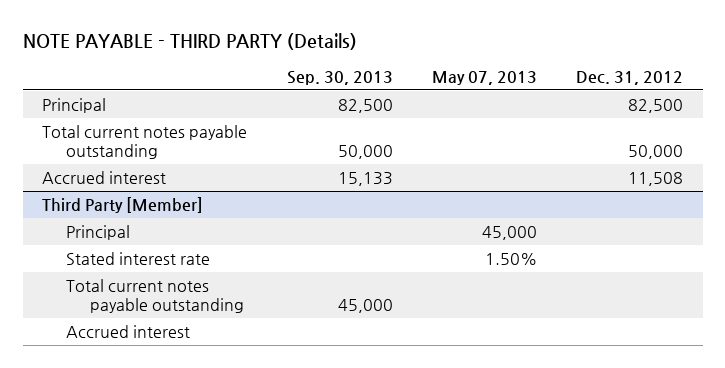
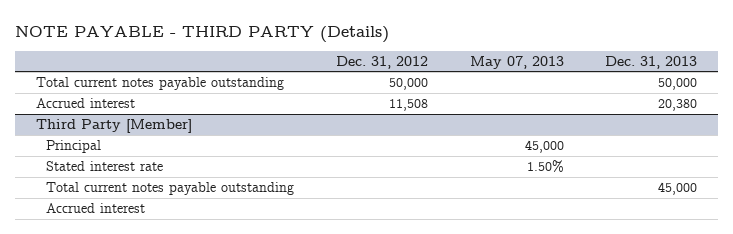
[286,70,393,85] Sep. 30, 2013 -> none
none -> [605,55,698,69] Dec. 31, 2013
[42,98,107,114] Principal -> none

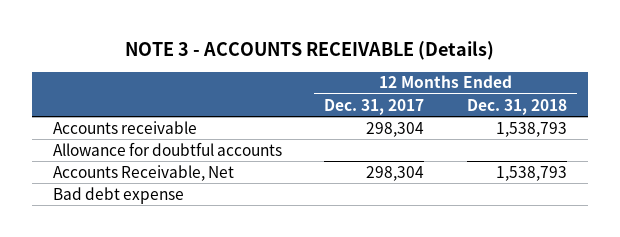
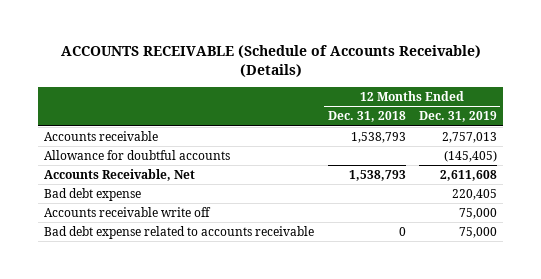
[124,40,494,60] NOTE 3 - ACCOUNTS RECEIVABLE (Details) -> [60,45,481,78] ACCOUNTS RECEIVABLE (Schedule of Accounts Receivable) (Details)
[324,98,425,115] Dec. 31, 2017 -> none
none -> [418,111,497,123] Dec. 31, 2019
none -> [44,206,212,217] Accounts receivable write off
none -> [44,225,315,239] Bad debt expense related to accounts receivable

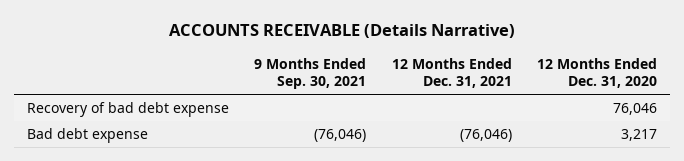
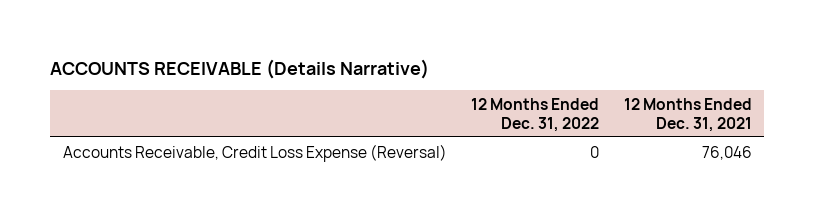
[254,57,367,90] 9 Months Ended Sep. 30, 2021 -> none
[537,57,658,89] 12 Months Ended Dec. 31, 2020 -> none
none -> [471,97,600,132] 12 Months Ended Dec. 31, 2022
[26,102,229,118] Recovery of bad debt expense -> none
[26,128,148,144] Bad debt expense -> none
none -> [62,143,447,162] Accounts Receivable, Credit Loss Expense (Reversal)

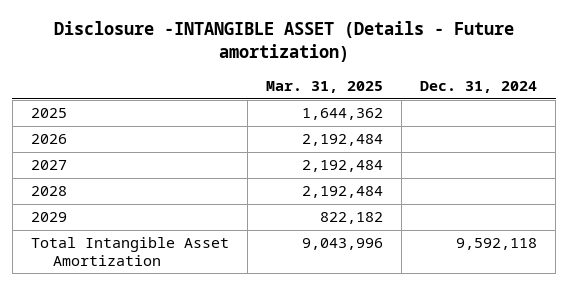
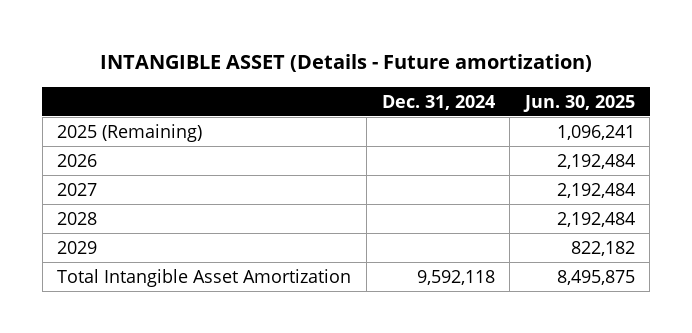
[53,21,514,62] Disclosure -INTANGIBLE ASSET (Details - Future amortization) -> [100,54,593,73] INTANGIBLE ASSET (Details - Future amortization)
[265,80,383,93] Mar. 31, 2025 -> none
none -> [522,94,635,112] Jun. 30, 2025
[30,108,67,119] 2025 -> [57,123,203,142] 2025 (Remaining)

